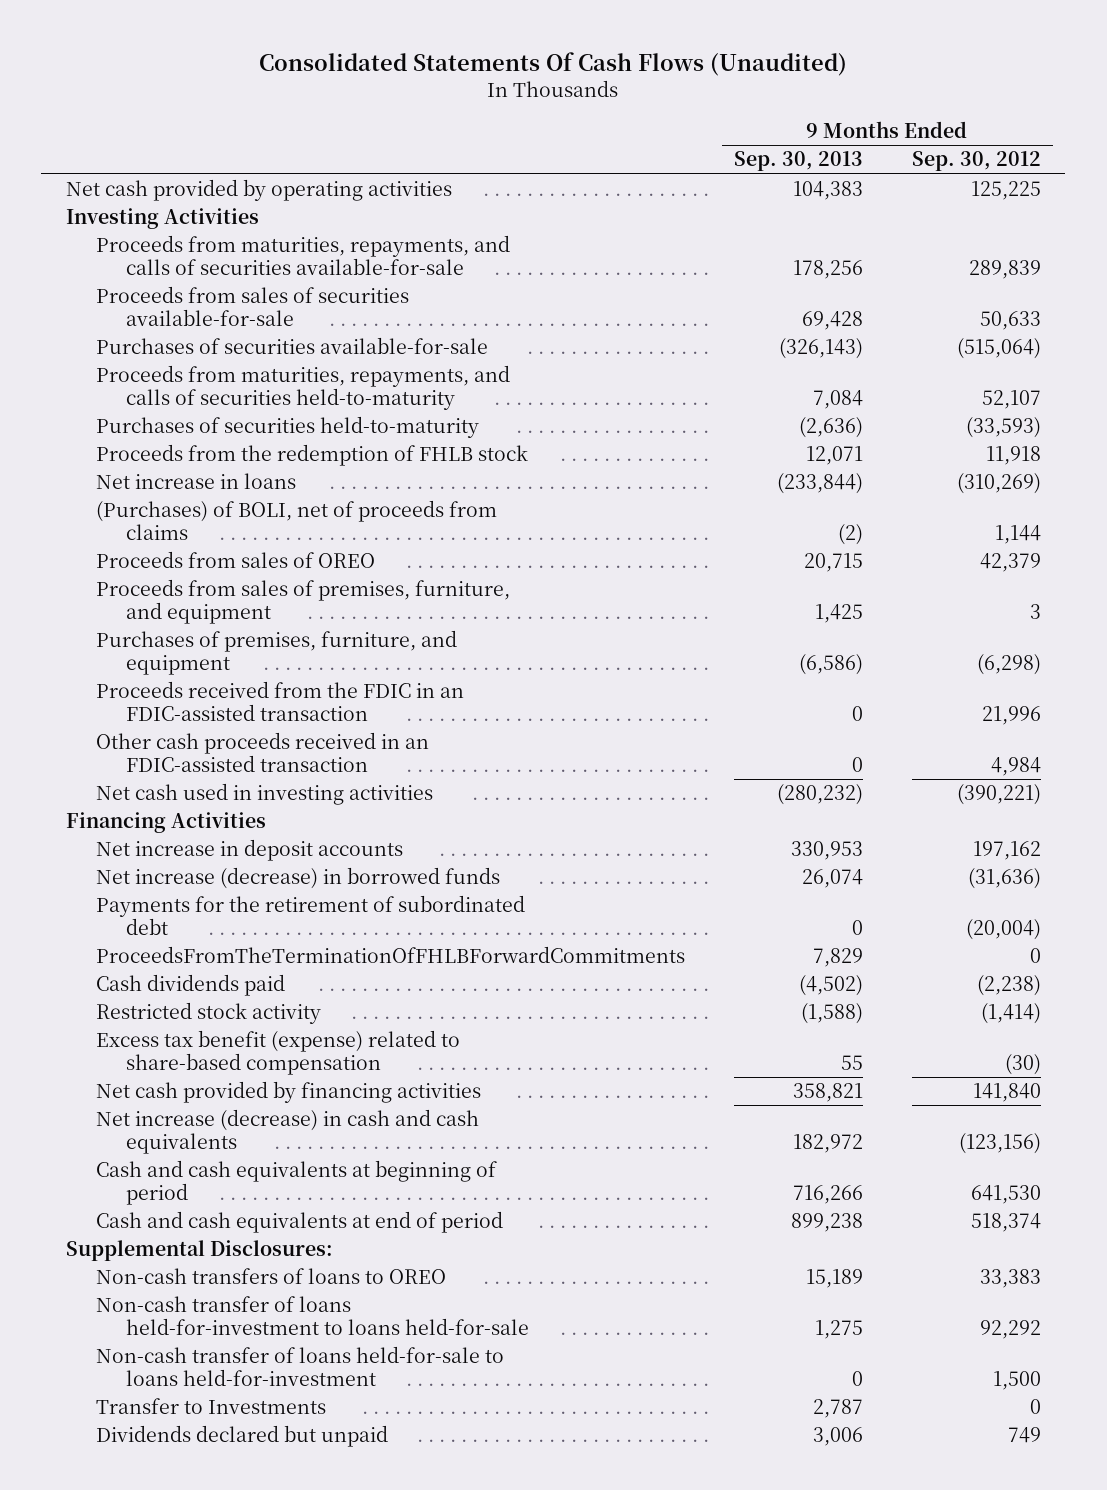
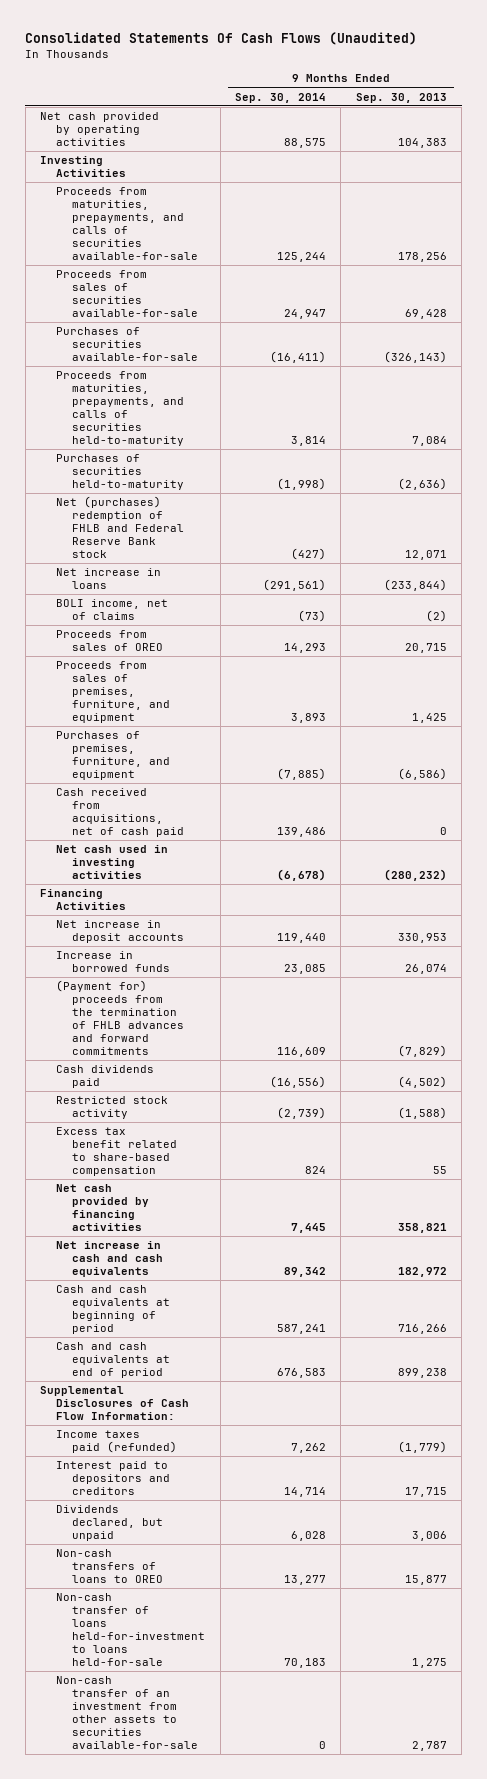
[911,151,1041,172] Sep. 30, 2012 -> none
none -> [235,92,327,103] Sep. 30, 2014
[95,235,510,275] Proceeds from maturities, repayments, and calls of securities available-for-sale -> [56,187,199,260] Proceeds from maturities, prepayments, and calls of securities available-for-sale
[95,365,510,410] Proceeds from maturities, repayments, and calls of securities held-to-maturity -> [56,371,185,446] Proceeds from maturities, prepayments, and calls of securities held-to-maturity
[95,444,528,467] Proceeds from the redemption of FHLB stock -> [56,496,185,558] Net (purchases) redemption of FHLB and Federal Reserve Bank stock
[95,500,497,540] (Purchases) of BOLI, net of proceeds from claims -> [56,599,169,621] BOLI income, net of claims
[95,681,464,721] Proceeds received from the FDIC in an FDIC-assisted transaction -> none
[95,732,429,772] Other cash proceeds received in an FDIC-assisted transaction -> none
none -> [56,788,185,837] Cash received from acquisitions, net of cash paid
[95,895,525,935] Payments for the retirement of subordinated debt -> none
[95,946,685,964] ProceedsFromTheTerminationOfFHLBForwardCommitments -> none
[95,867,500,890] Net increase (decrease) in borrowed funds -> [56,951,171,973] Increase in borrowed funds
none -> [56,980,185,1055] (Payment for) proceeds from the termination of FHLB advances and forward commitments
[95,1030,460,1075] Excess tax benefit (expense) related to share-based compensation -> [56,1127,178,1176] Excess tax benefit related to share-based compensation
[95,1109,479,1154] Net increase (decrease) in cash and cash equivalents -> [56,1241,164,1278] Net increase in cash and cash equivalents
[65,1240,333,1262] Supplemental Disclosures: -> [40,1386,190,1421] Supplemental Disclosures of Cash Flow Information:
none -> [56,1430,178,1454] Income taxes paid (refunded)
none -> [56,1461,171,1496] Interest paid to depositors and creditors
none -> [56,1505,164,1542] Dividends declared, but unpaid
[805,1269,863,1289] 15,189 -> [404,1575,447,1586] 15,877
[95,1346,504,1386] Non-cash transfer of loans held-for-sale to loans held-for-investment -> none
[95,1425,388,1448] Dividends declared but unpaid -> none
[95,1398,326,1415] Transfer to Investments -> [56,1676,199,1749] Non-cash transfer of an investment from other assets to securities available-for-sale

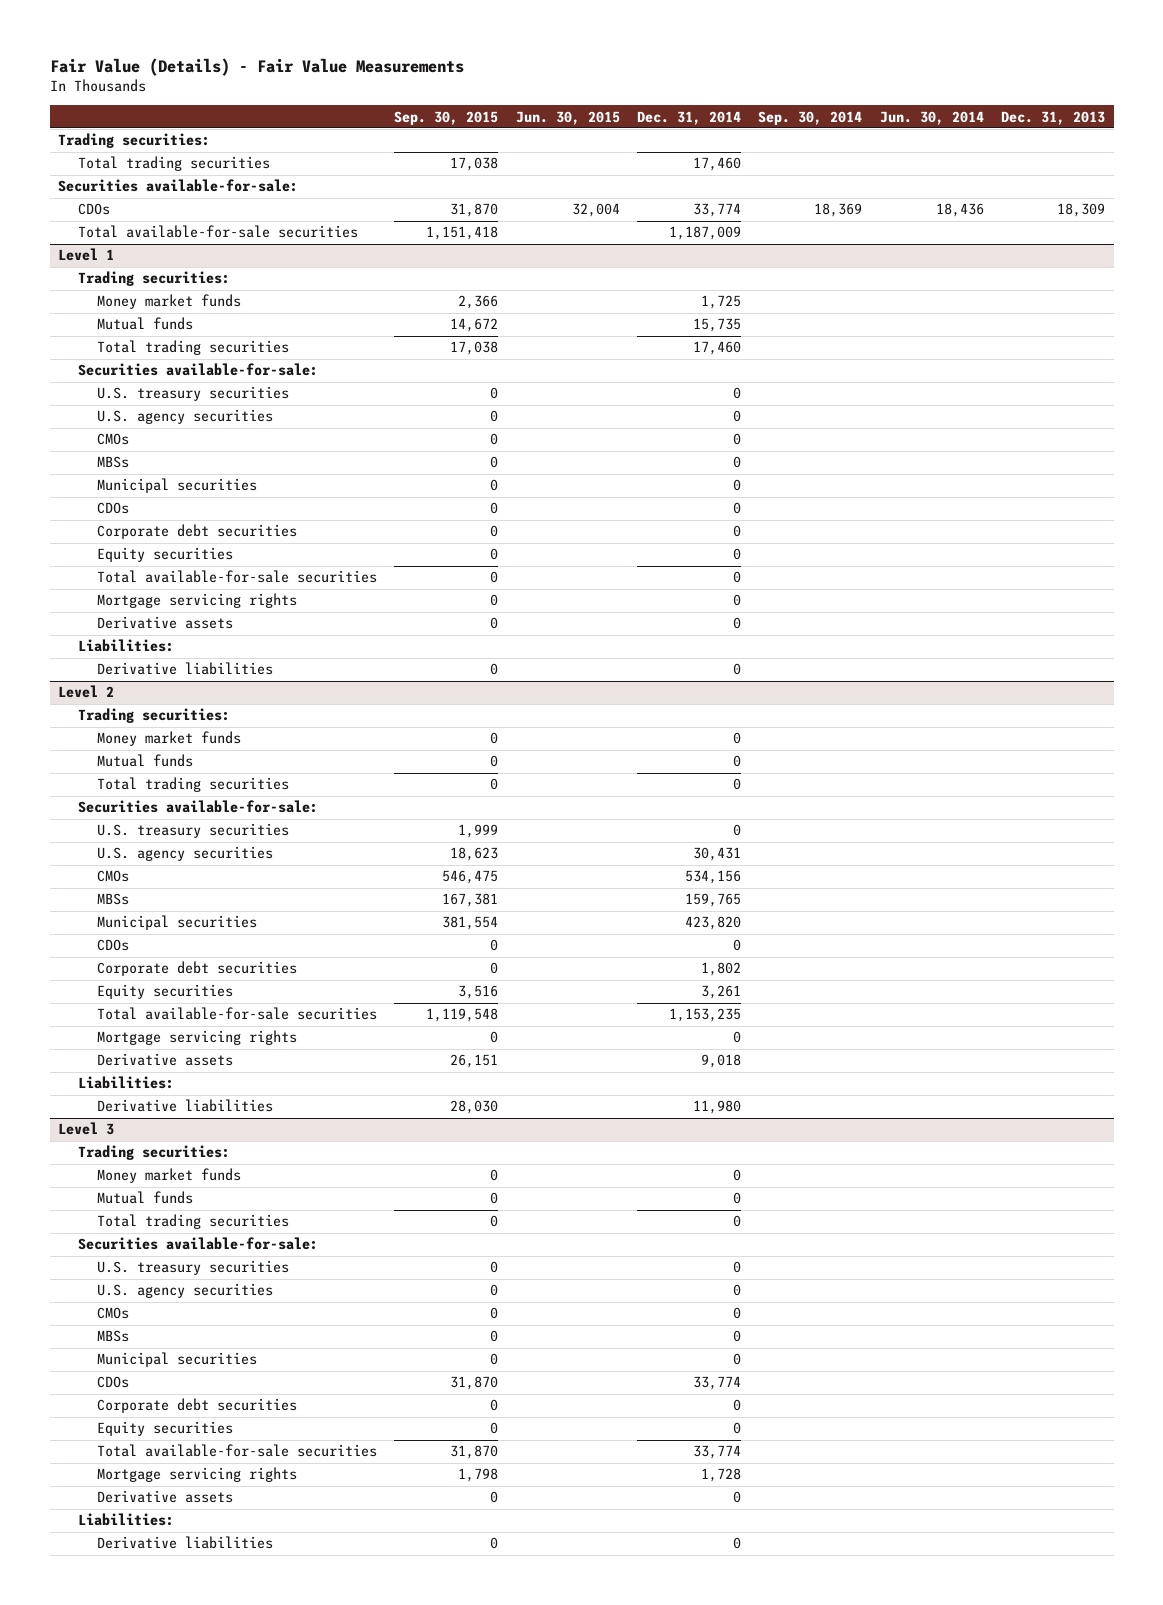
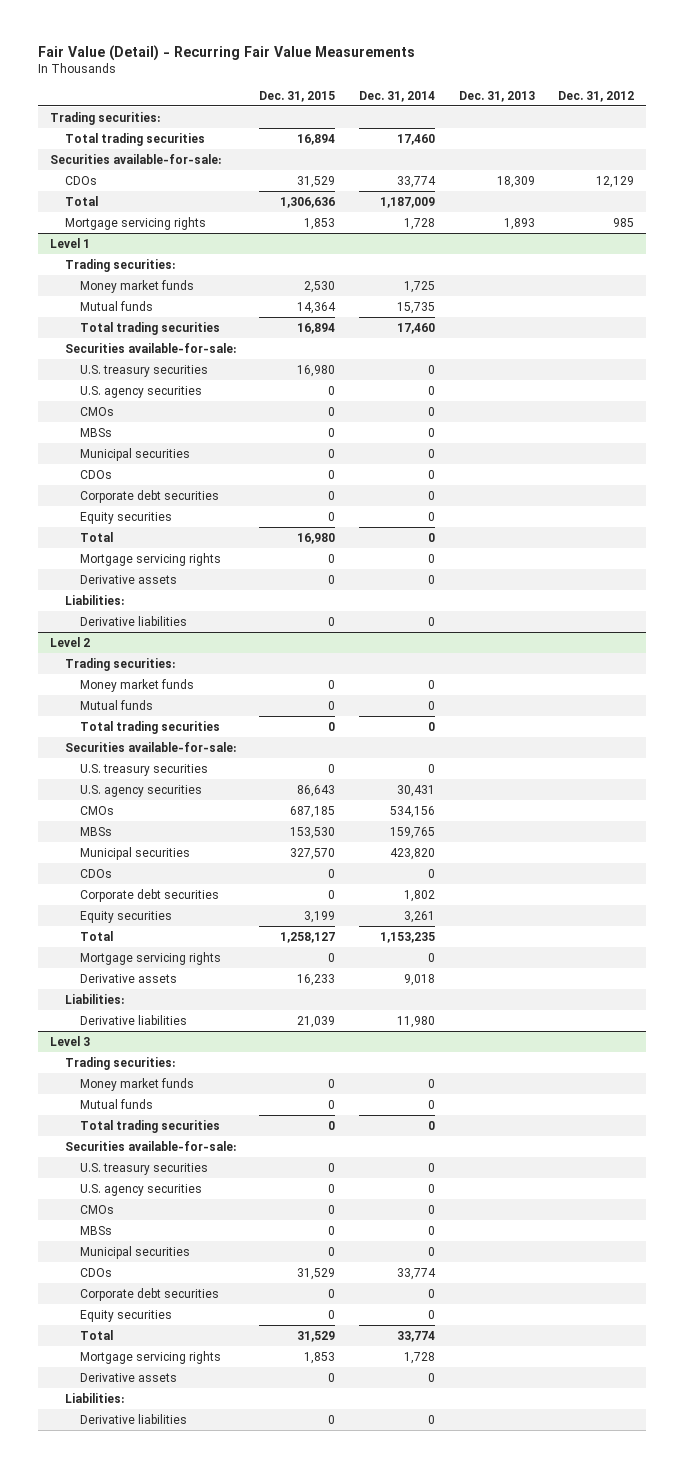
[49,57,464,76] Fair Value (Details) - Fair Value Measurements -> [37,44,415,61] Fair Value (Detail) - Recurring Fair Value Measurements
[394,110,499,125] Sep. 30, 2015 -> none
[515,110,620,125] Jun. 30, 2015 -> none
[758,110,863,125] Sep. 30, 2014 -> none
[879,110,984,125] Jun. 30, 2014 -> none
none -> [259,90,336,102] Dec. 31, 2015
none -> [558,90,635,102] Dec. 31, 2012
[77,225,358,239] Total available-for-sale securities -> [64,195,98,206] Total
none -> [64,216,206,230] Mortgage servicing rights
[96,570,377,584] Total available-for-sale securities -> [79,531,113,542] Total
[96,1007,377,1021] Total available-for-sale securities -> [79,930,113,941] Total
[96,1444,377,1458] Total available-for-sale securities -> [79,1329,113,1340] Total

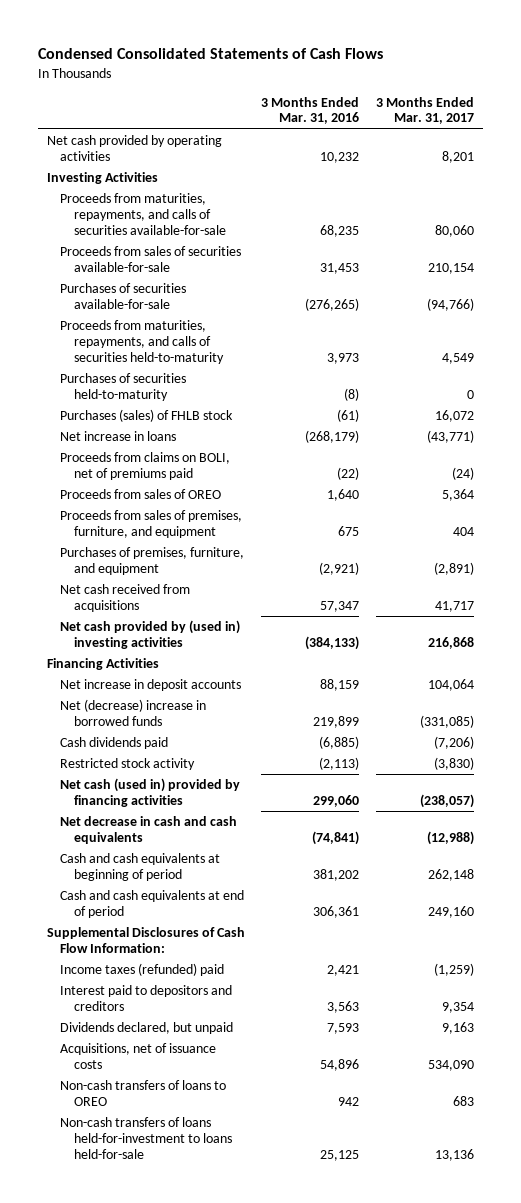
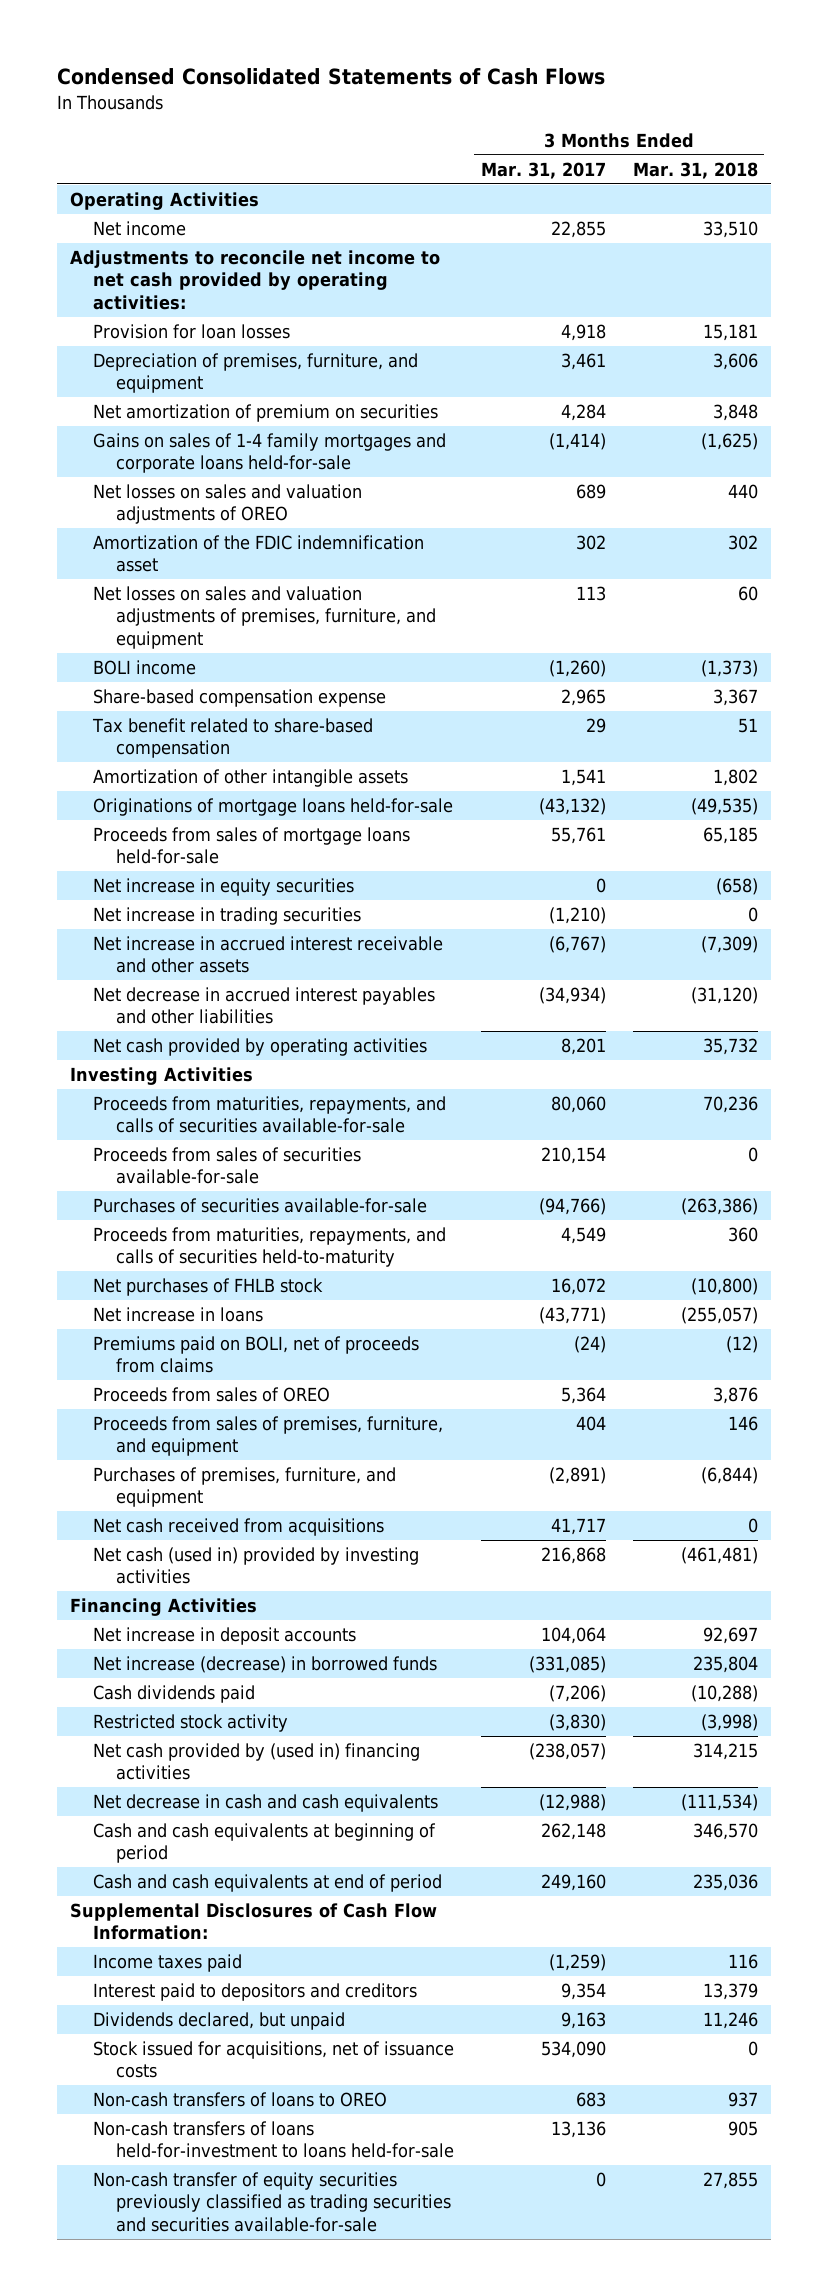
[261,96,360,125] 3 Months Ended Mar. 31, 2016 -> none
none -> [632,161,758,179] Mar. 31, 2018
none -> [70,191,260,210] Operating Activities
none -> [93,220,187,236] Net income
none -> [70,249,441,310] Adjustments to reconcile net income to net cash provided by operating activities:
none -> [93,323,291,339] Provision for loan losses
none -> [93,352,419,394] Depreciation of premises, furniture, and equipment
none -> [93,403,439,422] Net amortization of premium on securities
none -> [93,432,447,474] Gains on sales of 1-4 family mortgages and corporate loans held-for-sale
none -> [93,483,363,525] Net losses on sales and valuation adjustments of OREO
none -> [93,534,425,573] Amortization of the FDIC indemnification asset
none -> [93,585,437,649] Net losses on sales and valuation adjustments of premises, furniture, and equipment
none -> [93,659,197,675] BOLI income
none -> [93,688,387,707] Share-based compensation expense
none -> [92,717,374,759] Tax benefit related to share-based compensation
none -> [93,768,409,787] Amortization of other intangible assets
none -> [93,797,454,816] Originations of mortgage loans held-for-sale
none -> [93,826,411,865] Proceeds from sales of mortgage loans held-for-sale
none -> [93,877,355,896] Net increase in equity securities
none -> [93,906,362,925] Net increase in trading securities
none -> [93,935,444,974] Net increase in accrued interest receivable and other assets
none -> [93,986,436,1025] Net decrease in accrued interest payables and other liabilities
[60,373,187,401] Purchases of securities held-to-maturity -> none
[60,409,234,423] Purchases (sales) of FHLB stock -> [93,1277,324,1296] Net purchases of FHLB stock
[60,452,231,480] Proceeds from claims on BOLI, net of premiums paid -> [93,1335,420,1374] Premiums paid on BOLI, net of proceeds from claims
[60,620,241,649] Net cash provided by (used in) investing activities -> [93,1546,420,1585] Net cash (used in) provided by investing activities
[60,699,207,726] Net (decrease) increase in borrowed funds -> [93,1655,438,1673] Net increase (decrease) in borrowed funds
[60,778,241,807] Net cash (used in) provided by financing activities -> [93,1742,421,1781] Net cash provided by (used in) financing activities
[60,963,225,977] Income taxes (refunded) paid -> [93,1953,243,1972] Income taxes paid
[60,1043,217,1069] Acquisitions, net of issuance costs -> [93,2040,455,2079] Stock issued for acquisitions, net of issuance costs
none -> [93,2171,452,2232] Non-cash transfer of equity securities previously classified as trading securities and securities available-for-sale

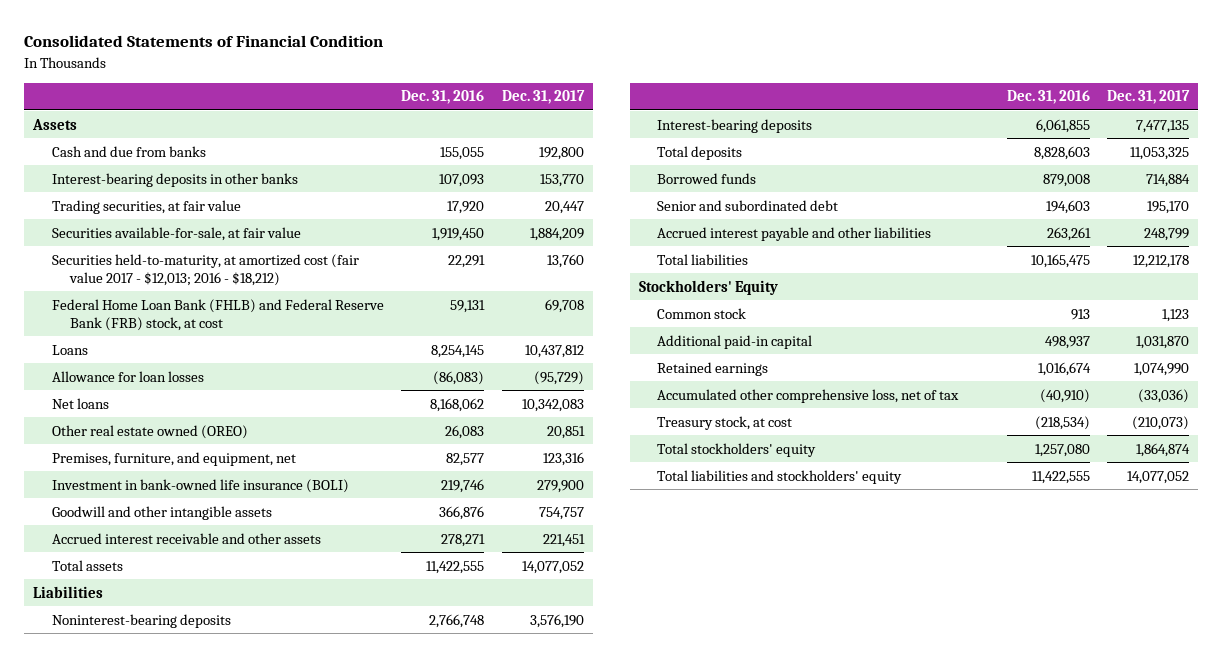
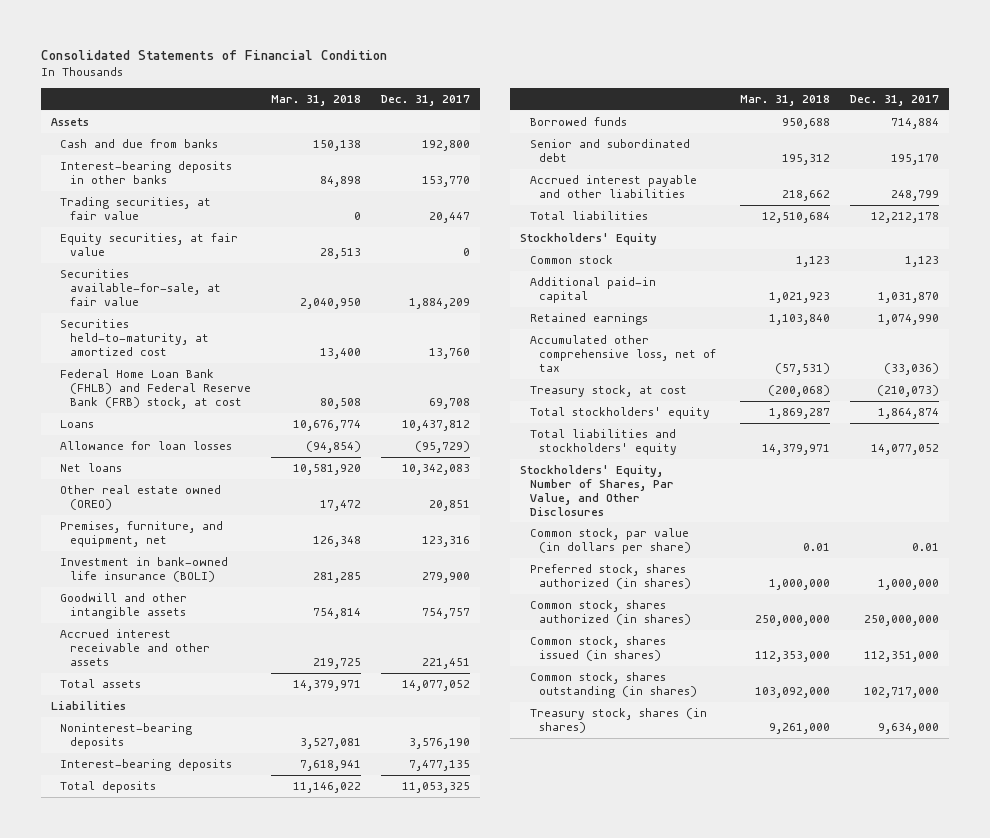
[401,90,485,105] Dec. 31, 2016 -> none
none -> [270,94,361,106] Mar. 31, 2018
none -> [60,233,239,256] Equity securities, at fair value
[51,253,359,286] Securities held-to-maturity, at amortized cost (fair value 2017 - $12,013; 2016 - $18,212) -> [60,319,209,356] Securities held-to-maturity, at amortized cost
none -> [520,465,674,516] Stockholders' Equity, Number of Shares, Par Value, and Other Disclosures
none -> [529,528,691,554] Common stock, par value (in dollars per share)
none -> [529,564,691,589] Preferred stock, shares authorized (in shares)
none -> [529,600,691,625] Common stock, shares authorized (in shares)
none -> [529,636,666,661] Common stock, shares issued (in shares)
none -> [529,672,697,698] Common stock, shares outstanding (in shares)
none -> [529,708,707,733] Treasury stock, shares (in shares)

